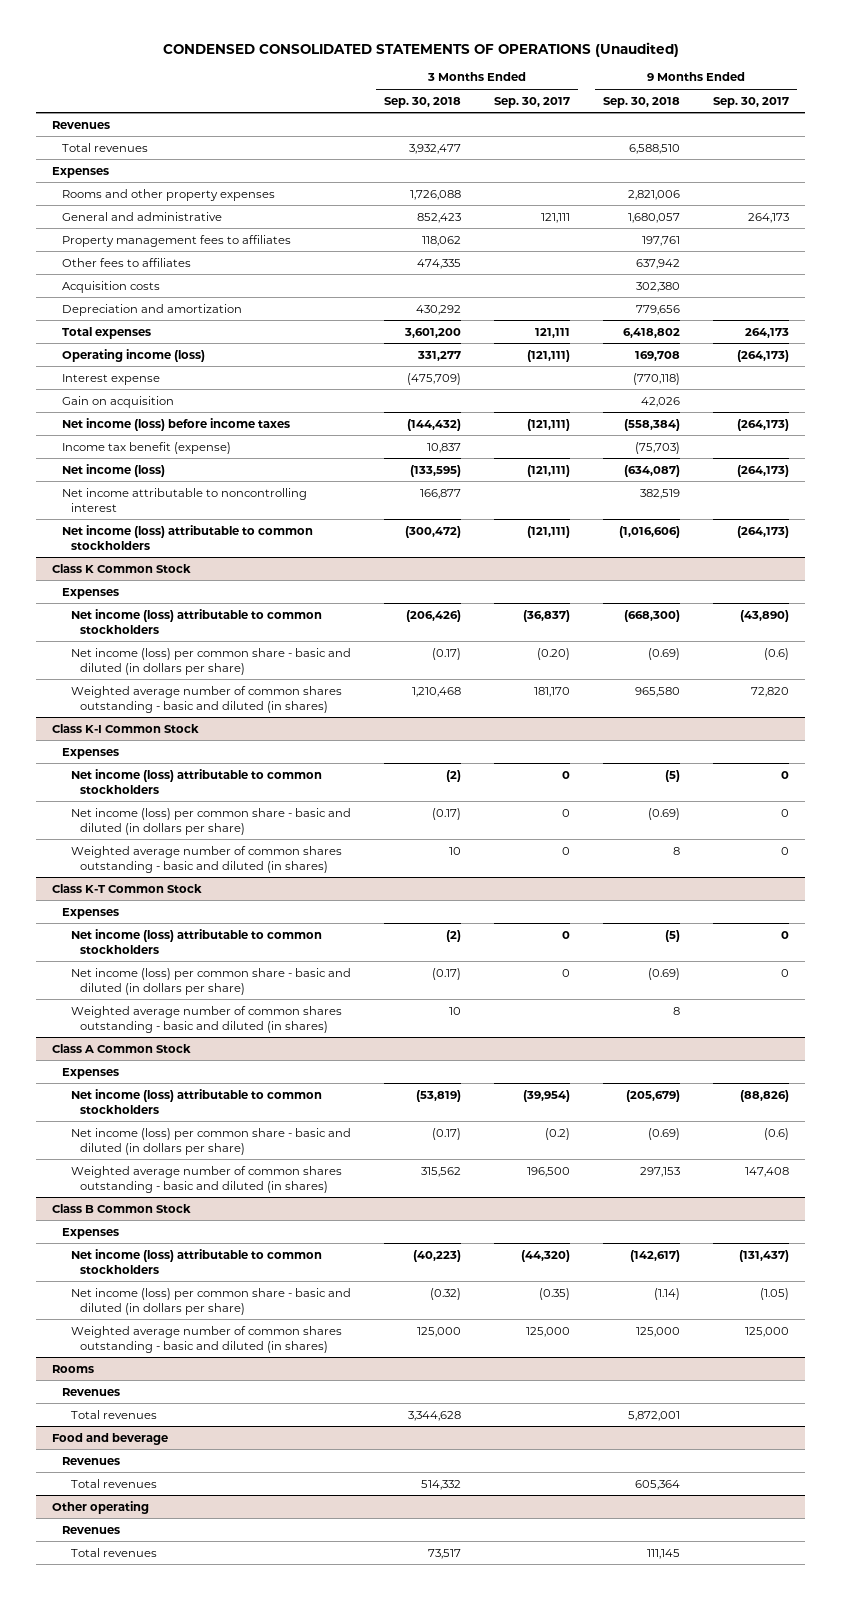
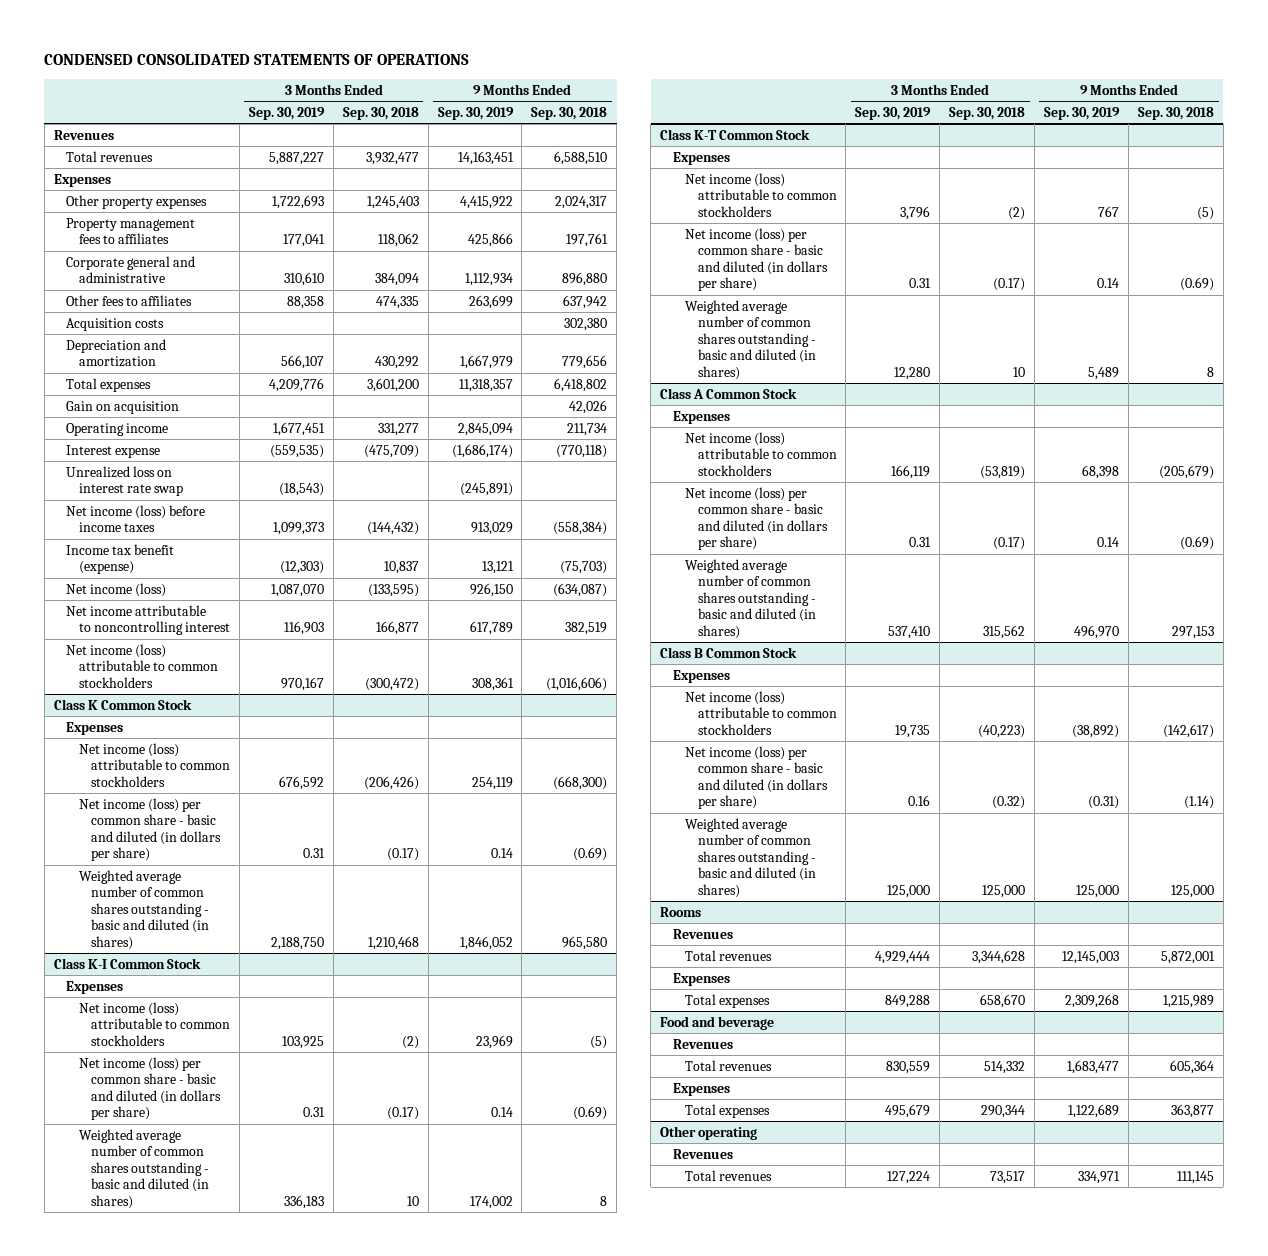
[162,41,679,57] CONDENSED CONSOLIDATED STATEMENTS OF OPERATIONS (Unaudited) -> [44,54,470,66] CONDENSED CONSOLIDATED STATEMENTS OF OPERATIONS
[493,96,570,108] Sep. 30, 2017 -> none
[712,96,789,108] Sep. 30, 2017 -> none
none -> [248,106,325,120] Sep. 30, 2019
none -> [437,106,514,120] Sep. 30, 2019
[61,211,222,221] General and administrative -> none
[61,188,275,201] Rooms and other property expenses -> [66,194,208,209] Other property expenses
[409,189,461,200] 1,726,088 -> [366,195,419,209] 1,245,403
[627,189,680,200] 2,821,006 -> [555,195,608,209] 2,024,317
none -> [66,255,196,284] Corporate general and administrative
[61,348,205,362] Operating income (loss) -> none
none -> [66,422,169,436] Operating income
[61,373,160,385] Interest expense -> [66,444,161,458] Interest expense
none -> [66,465,183,497] Unrealized loss on interest rate swap
none -> [672,972,730,986] Expenses
none -> [685,993,771,1008] Total expenses
none -> [672,1082,730,1096] Expenses
none -> [685,1103,771,1118] Total expenses

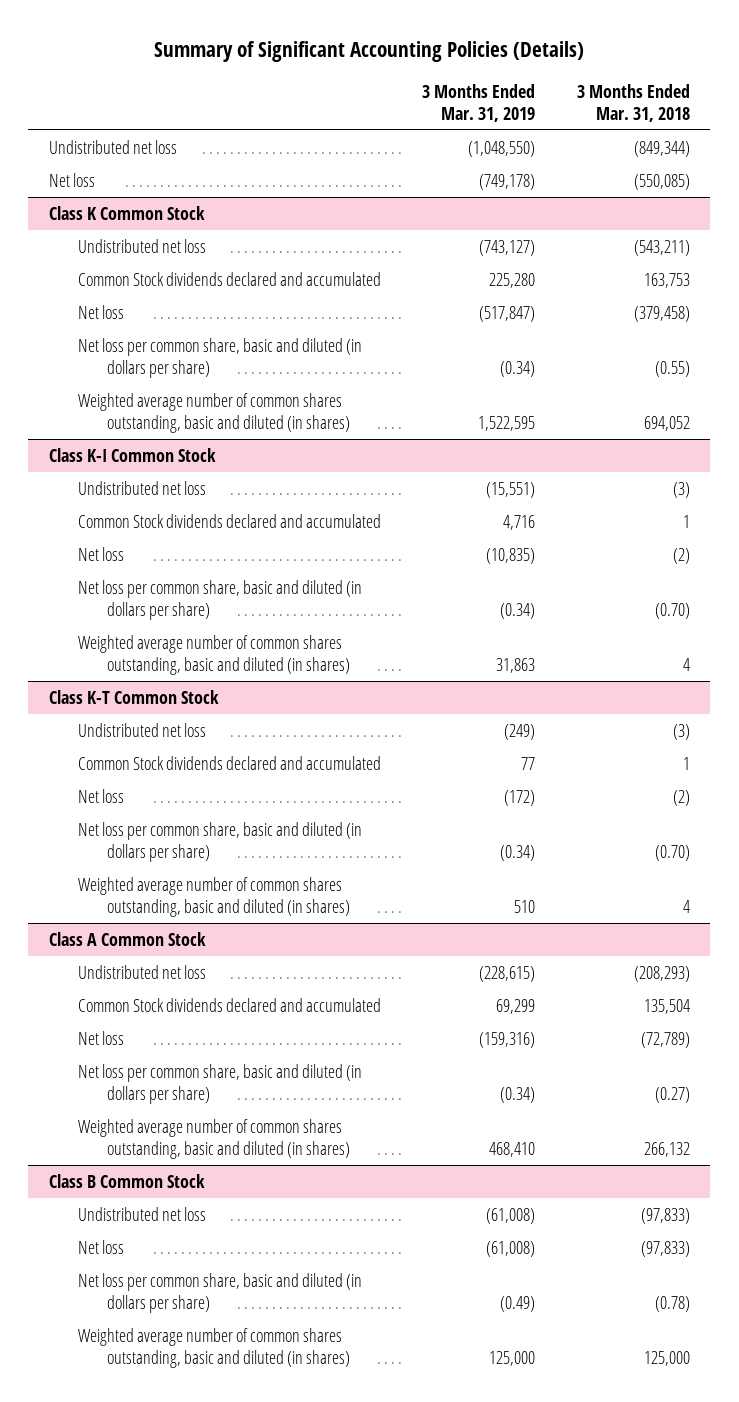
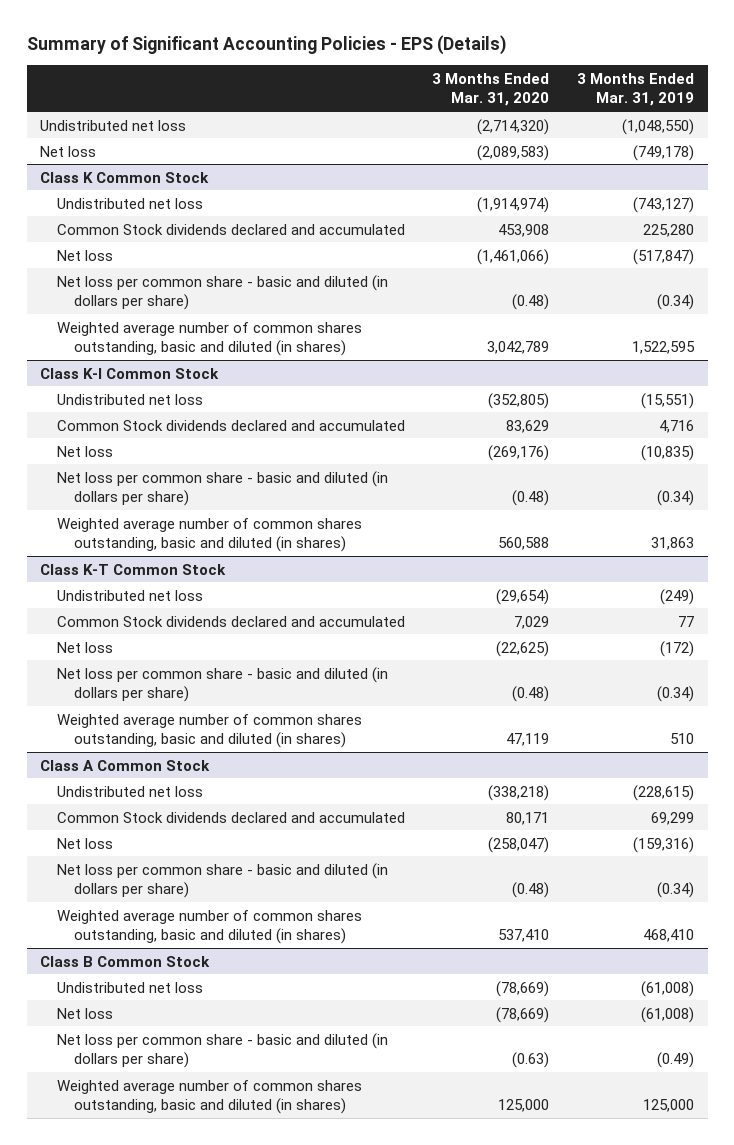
[154,40,585,62] Summary of Significant Accounting Policies (Details) -> [26,35,506,56] Summary of Significant Accounting Policies - EPS (Details)
[576,83,690,122] 3 Months Ended Mar. 31, 2018 -> none
none -> [432,73,550,107] 3 Months Ended Mar. 31, 2020
[78,337,363,378] Net loss per common share, basic and diluted (in dollars per share) -> [57,274,389,310] Net loss per common share - basic and diluted (in dollars per share)
[78,579,363,620] Net loss per common share, basic and diluted (in dollars per share) -> [57,470,389,506] Net loss per common share - basic and diluted (in dollars per share)
[78,821,363,862] Net loss per common share, basic and diluted (in dollars per share) -> [57,666,389,702] Net loss per common share - basic and diluted (in dollars per share)
[78,1063,363,1104] Net loss per common share, basic and diluted (in dollars per share) -> [57,862,389,898] Net loss per common share - basic and diluted (in dollars per share)
[78,1272,363,1313] Net loss per common share, basic and diluted (in dollars per share) -> [57,1032,389,1068] Net loss per common share - basic and diluted (in dollars per share)

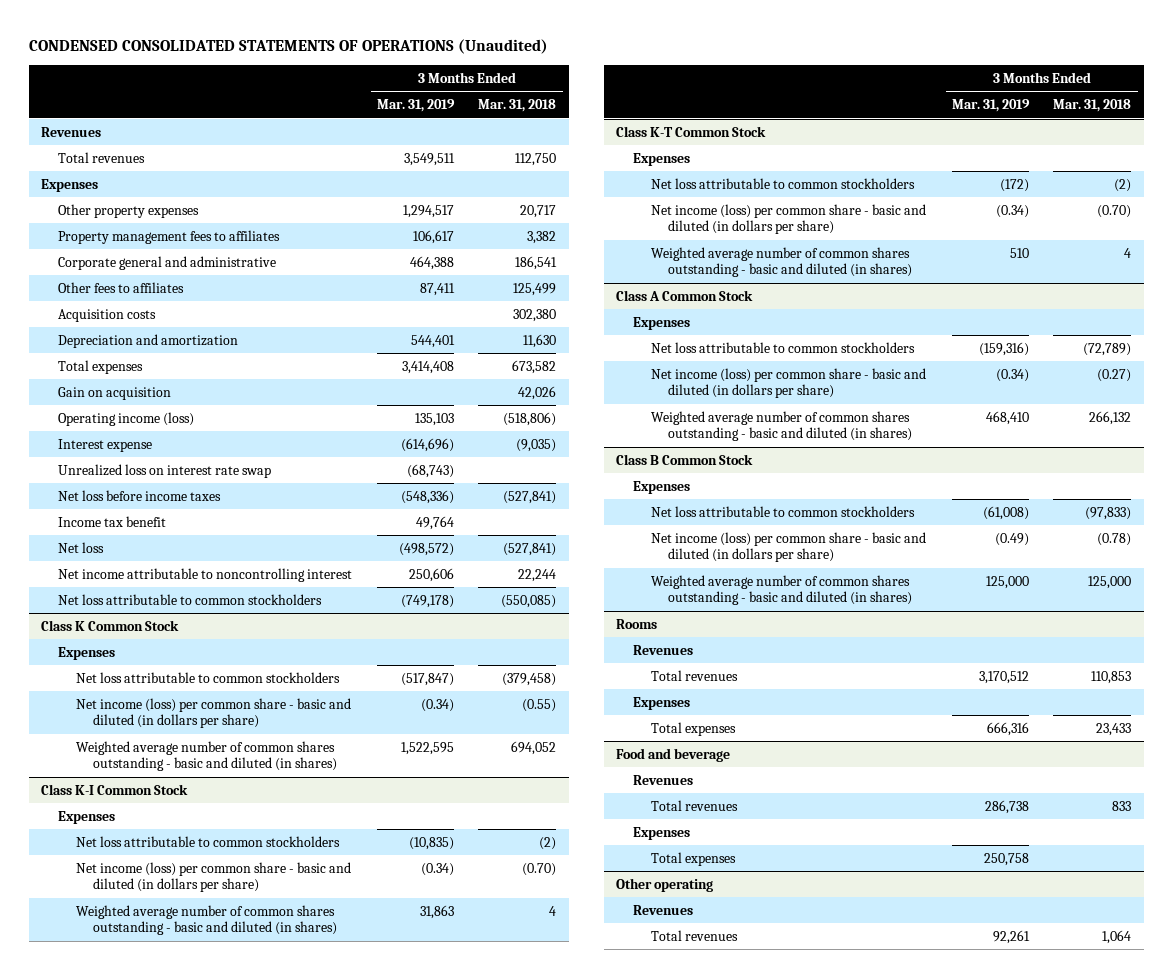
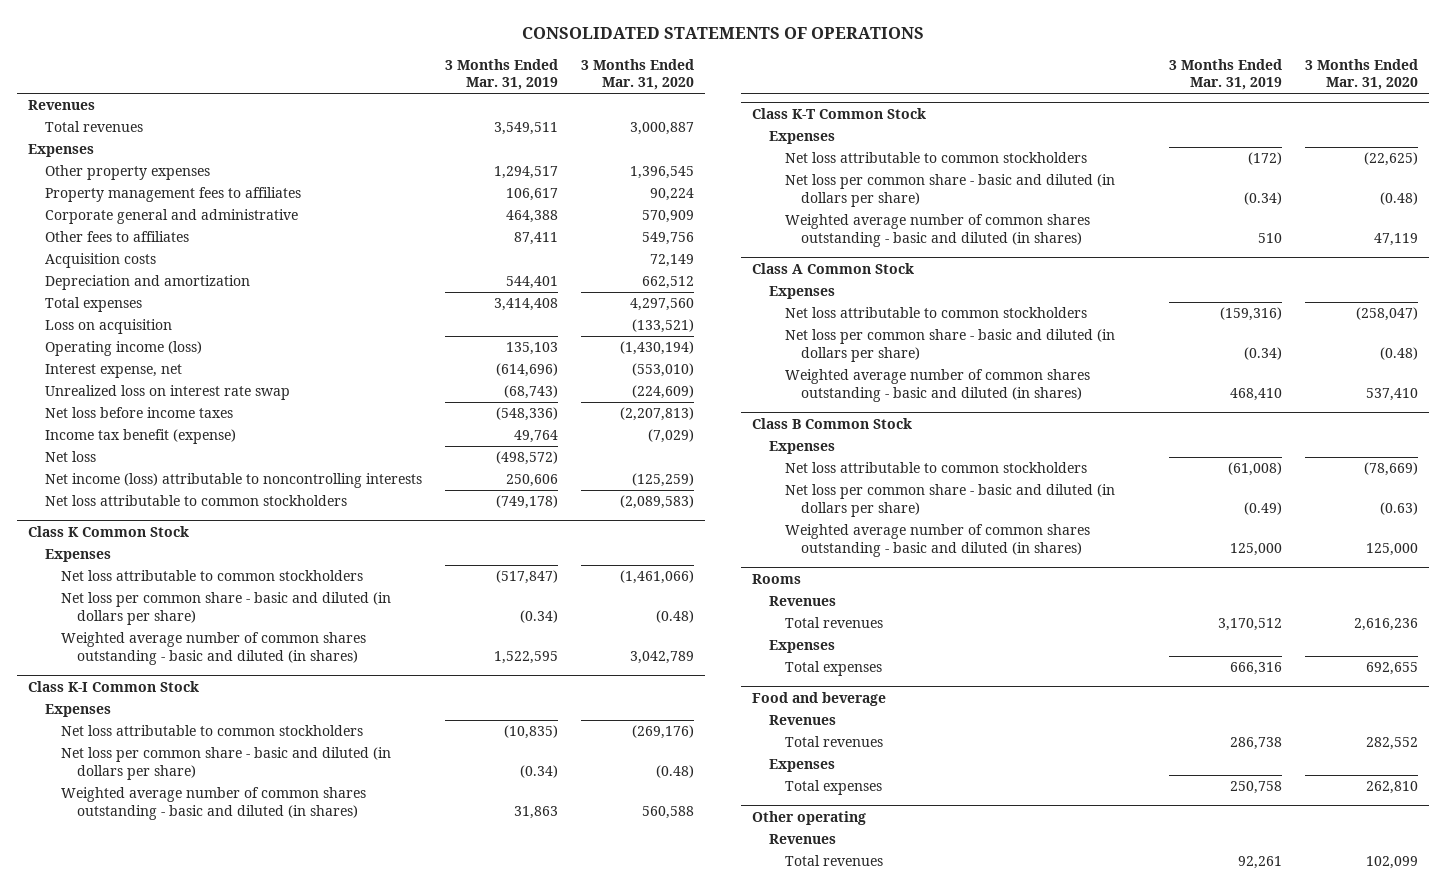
[28,38,548,54] CONDENSED CONSOLIDATED STATEMENTS OF OPERATIONS (Unaudited) -> [522,27,925,40] CONSOLIDATED STATEMENTS OF OPERATIONS
[478,99,557,113] Mar. 31, 2018 -> none
none -> [580,58,694,91] 3 Months Ended Mar. 31, 2020
[58,387,172,401] Gain on acquisition -> [44,319,172,335] Loss on acquisition
[58,439,153,453] Interest expense -> [44,364,182,379] Interest expense, net
[58,516,167,528] Income tax benefit -> [44,429,236,445] Income tax benefit (expense)
[58,568,353,583] Net income attributable to noncontrolling interest -> [44,473,422,489] Net income (loss) attributable to noncontrolling interests
[75,698,351,729] Net income (loss) per common share - basic and diluted (in dollars per share) -> [61,592,392,626] Net loss per common share - basic and diluted (in dollars per share)
[75,862,351,893] Net income (loss) per common share - basic and diluted (in dollars per share) -> [61,747,392,781] Net loss per common share - basic and diluted (in dollars per share)
[650,204,926,235] Net income (loss) per common share - basic and diluted (in dollars per share) -> [785,174,1116,208] Net loss per common share - basic and diluted (in dollars per share)
[650,368,926,399] Net income (loss) per common share - basic and diluted (in dollars per share) -> [785,329,1116,363] Net loss per common share - basic and diluted (in dollars per share)
[650,532,926,563] Net income (loss) per common share - basic and diluted (in dollars per share) -> [785,484,1116,518] Net loss per common share - basic and diluted (in dollars per share)

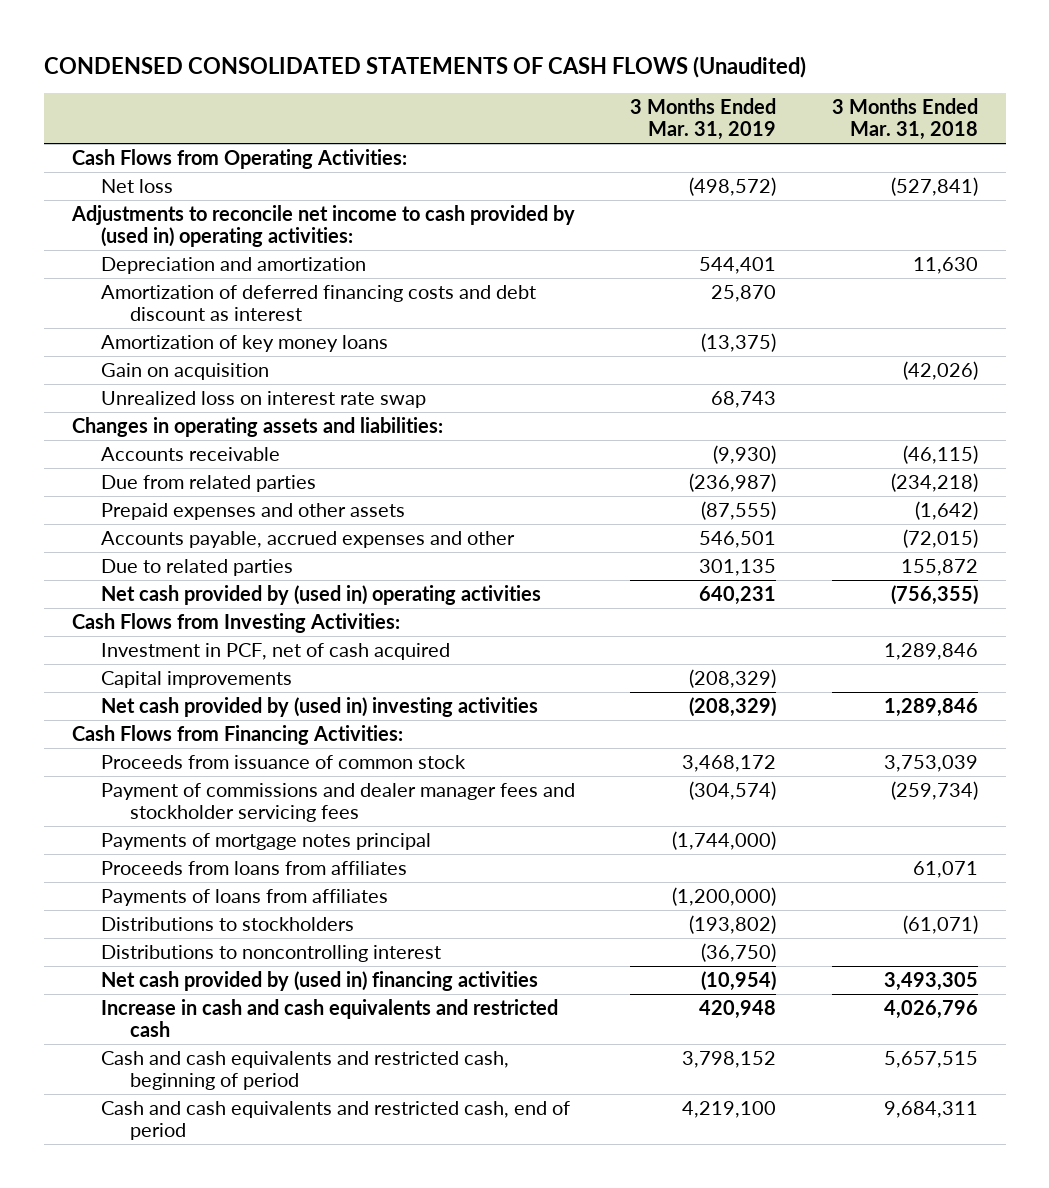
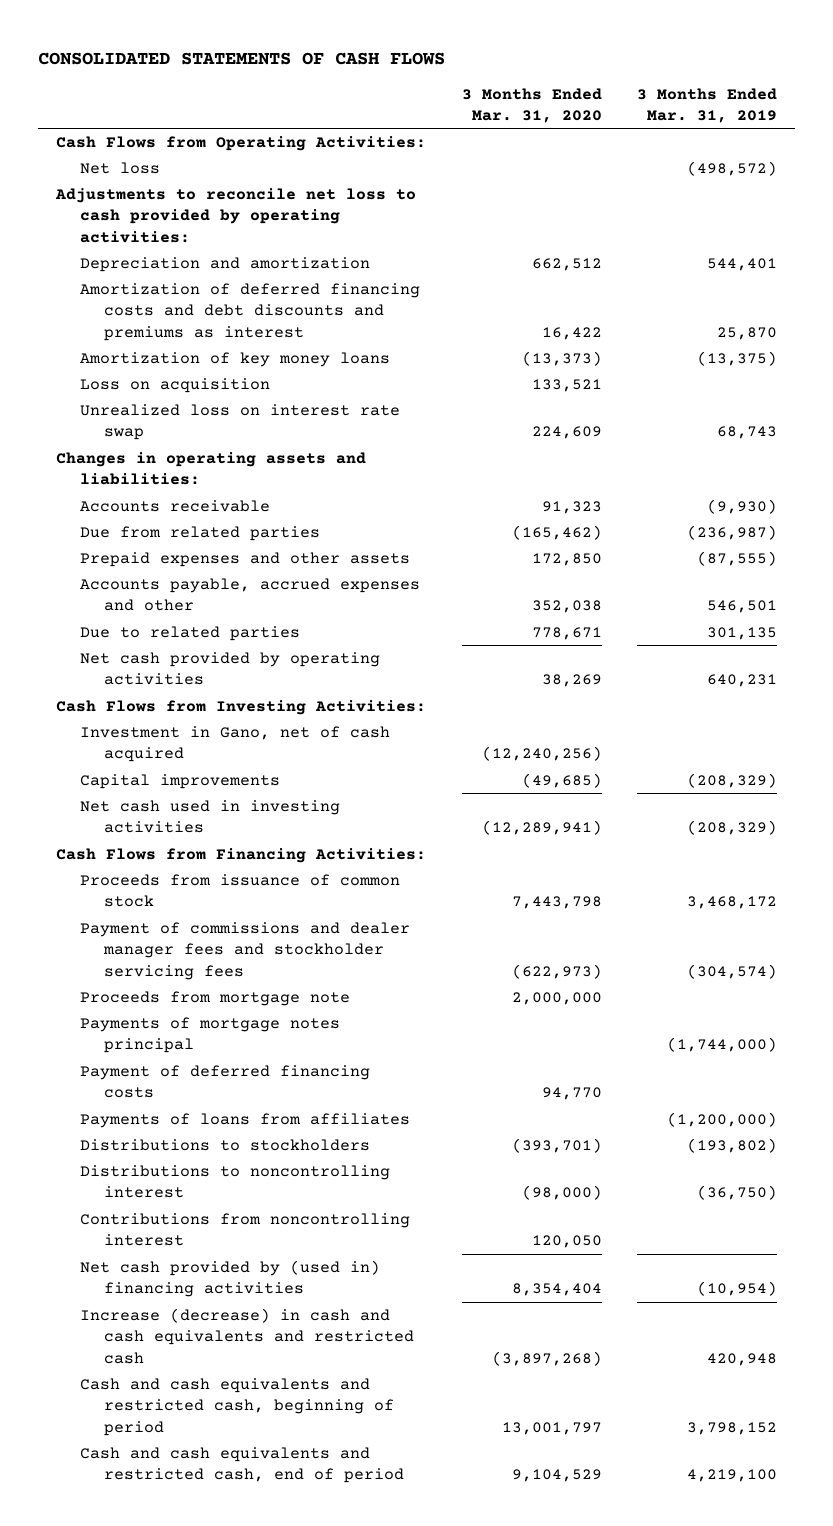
[43,55,806,78] CONDENSED CONSOLIDATED STATEMENTS OF CASH FLOWS (Unaudited) -> [37,51,445,65] CONSOLIDATED STATEMENTS OF CASH FLOWS
[831,98,978,141] 3 Months Ended Mar. 31, 2018 -> none
none -> [461,87,602,124] 3 Months Ended Mar. 31, 2020
[70,204,575,248] Adjustments to reconcile net income to cash provided by (used in) operating activities: -> [54,188,416,243] Adjustments to reconcile net loss to cash provided by operating activities:
[100,284,536,322] Amortization of deferred financing costs and debt discount as interest -> [79,283,420,341] Amortization of deferred financing costs and debt discounts and premiums as interest
[100,362,269,380] Gain on acquisition -> [79,378,270,394] Loss on acquisition
[100,584,541,605] Net cash provided by (used in) operating activities -> [79,652,380,686] Net cash provided by operating activities
[100,642,450,660] Investment in PCF, net of cash acquired -> [79,726,390,763] Investment in Gano, net of cash acquired
[100,696,538,717] Net cash provided by (used in) investing activities -> [79,800,340,834] Net cash used in investing activities
none -> [79,991,350,1007] Proceeds from mortgage note
[100,860,407,875] Proceeds from loans from affiliates -> none
none -> [79,1065,370,1099] Payment of deferred financing costs
none -> [79,1213,410,1247] Contributions from noncontrolling interest
[100,998,558,1038] Increase in cash and cash equivalents and restricted cash -> [79,1308,414,1364] Increase (decrease) in cash and cash equivalents and restricted cash

